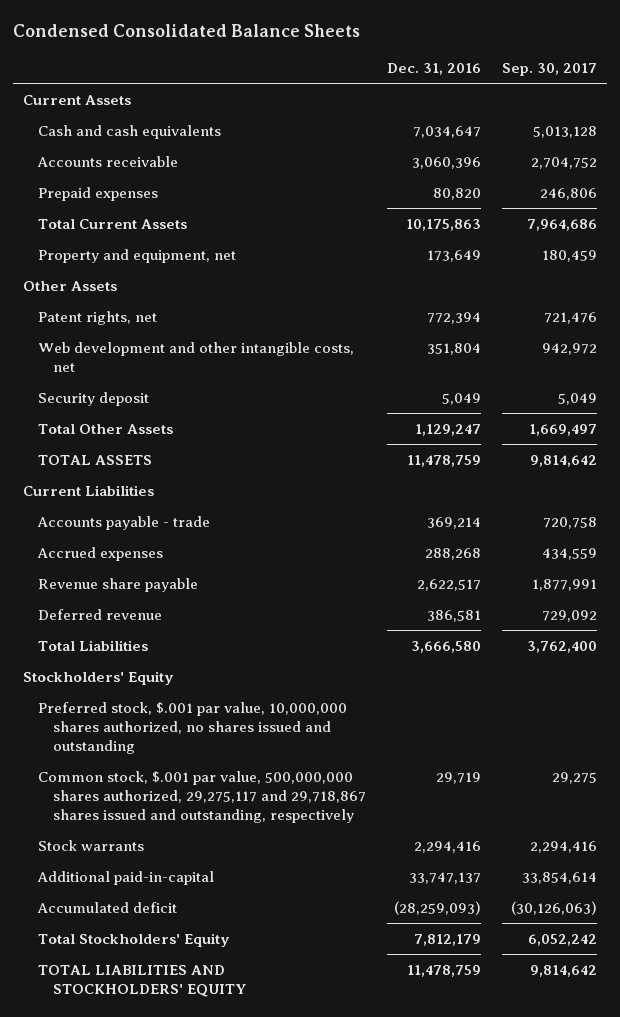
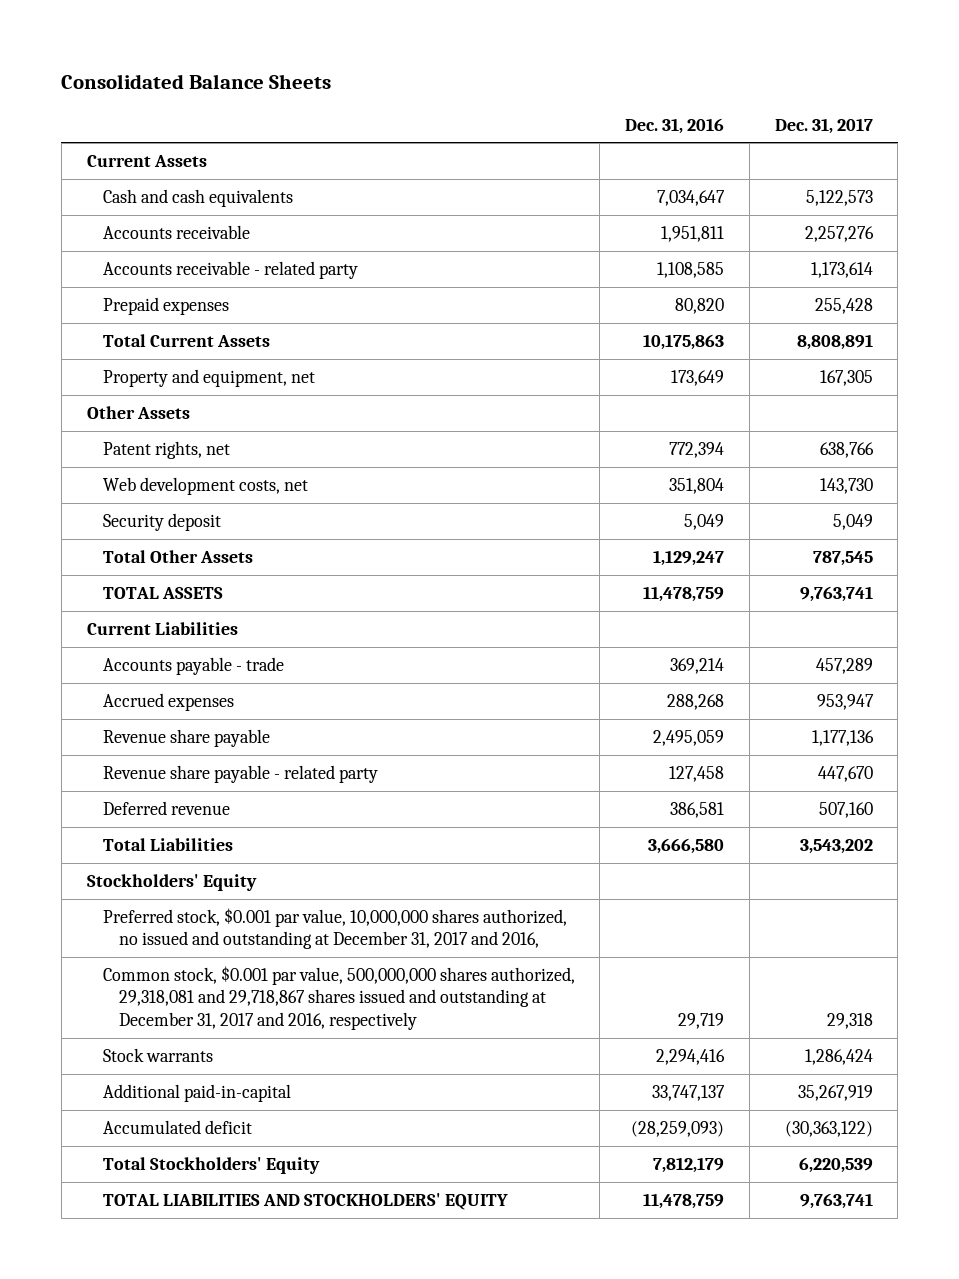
[13,23,361,37] Condensed Consolidated Balance Sheets -> [61,73,332,89] Consolidated Balance Sheets
[501,62,597,76] Sep. 30, 2017 -> none
none -> [774,117,873,134] Dec. 31, 2017
[411,156,481,169] 3,060,396 -> [661,225,725,242] 1,951,811
none -> [102,260,358,279] Accounts receivable - related party
[38,341,355,372] Web development and other intangible costs, net -> [102,476,308,495] Web development costs, net
[416,578,481,591] 2,622,517 -> [653,729,725,746] 2,495,059
none -> [102,764,378,783] Revenue share payable - related party
[38,701,348,754] Preferred stock, $.001 par value, 10,000,000 shares authorized, no shares issued and outstanding -> [102,907,567,950] Preferred stock, $0.001 par value, 10,000,000 shares authorized, no issued and outstanding at December 31, 2017 and 2016,
[38,770,367,823] Common stock, $.001 par value, 500,000,000 shares authorized, 29,275,117 and 29,718,867 shares issued and outstanding, respectively -> [102,965,575,1030] Common stock, $0.001 par value, 500,000,000 shares authorized, 29,318,081 and 29,718,867 shares issued and outstanding at December 31, 2017 and 2016, respectively

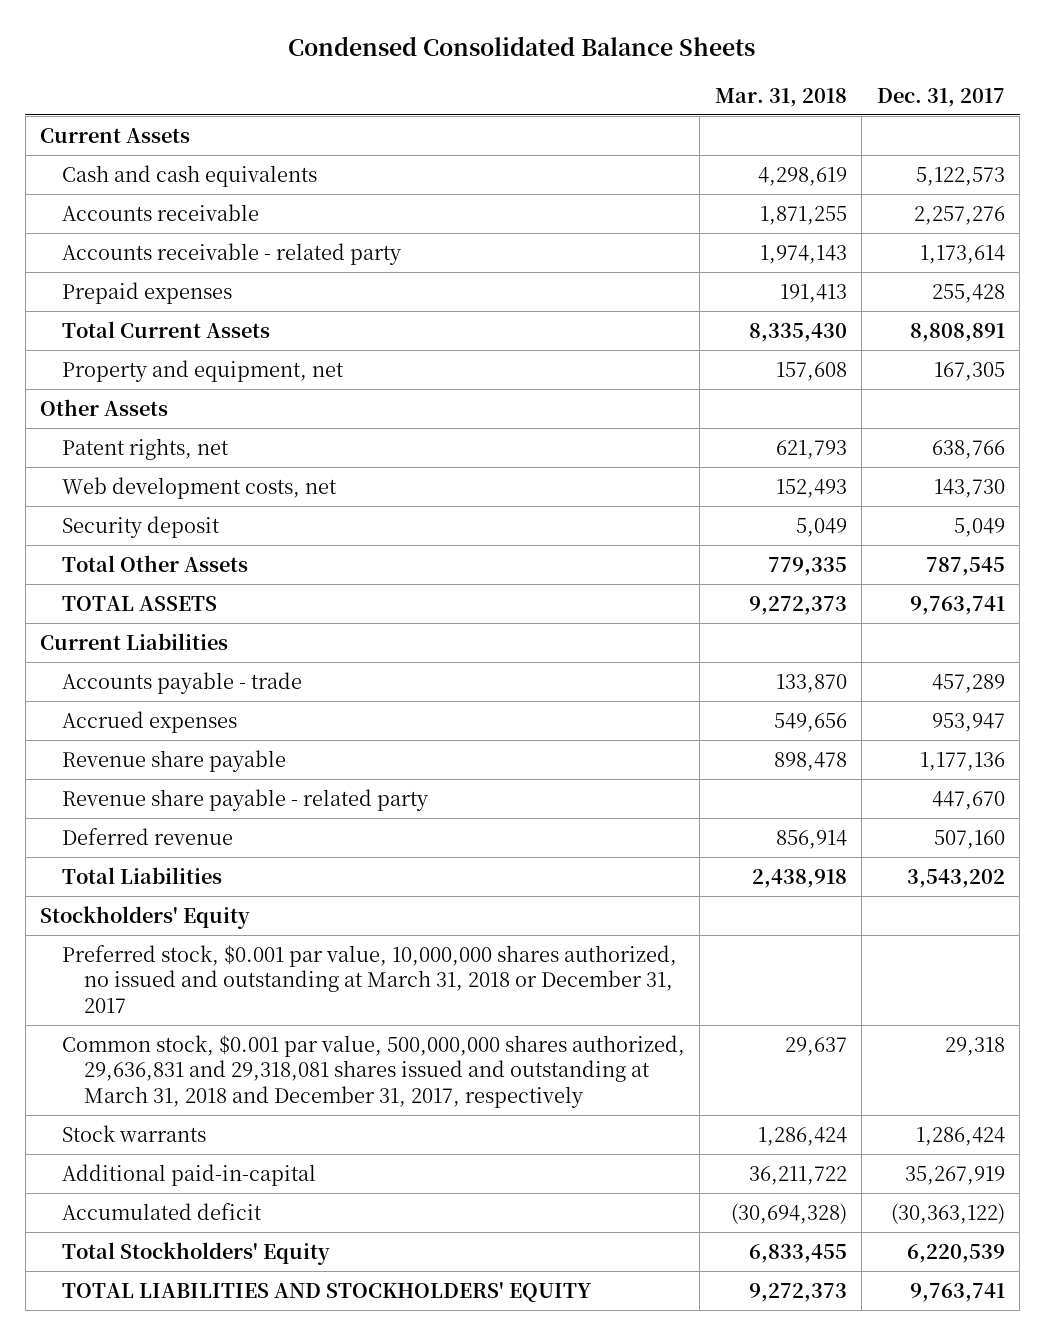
[61,73,332,89] Consolidated Balance Sheets -> [288,36,756,57] Condensed Consolidated Balance Sheets
[625,117,725,134] Dec. 31, 2016 -> none
none -> [714,87,847,107] Mar. 31, 2018
[102,907,567,950] Preferred stock, $0.001 par value, 10,000,000 shares authorized, no issued and outstanding at December 31, 2017 and 2016, -> [62,944,678,1014] Preferred stock, $0.001 par value, 10,000,000 shares authorized, no issued and outstanding at March 31, 2018 or December 31, 2017
[102,965,575,1030] Common stock, $0.001 par value, 500,000,000 shares authorized, 29,318,081 and 29,718,867 shares issued and outstanding at December 31, 2017 and 2016, respectively -> [62,1034,686,1109] Common stock, $0.001 par value, 500,000,000 shares authorized, 29,636,831 and 29,318,081 shares issued and outstanding at March 31, 2018 and December 31, 2017, respectively

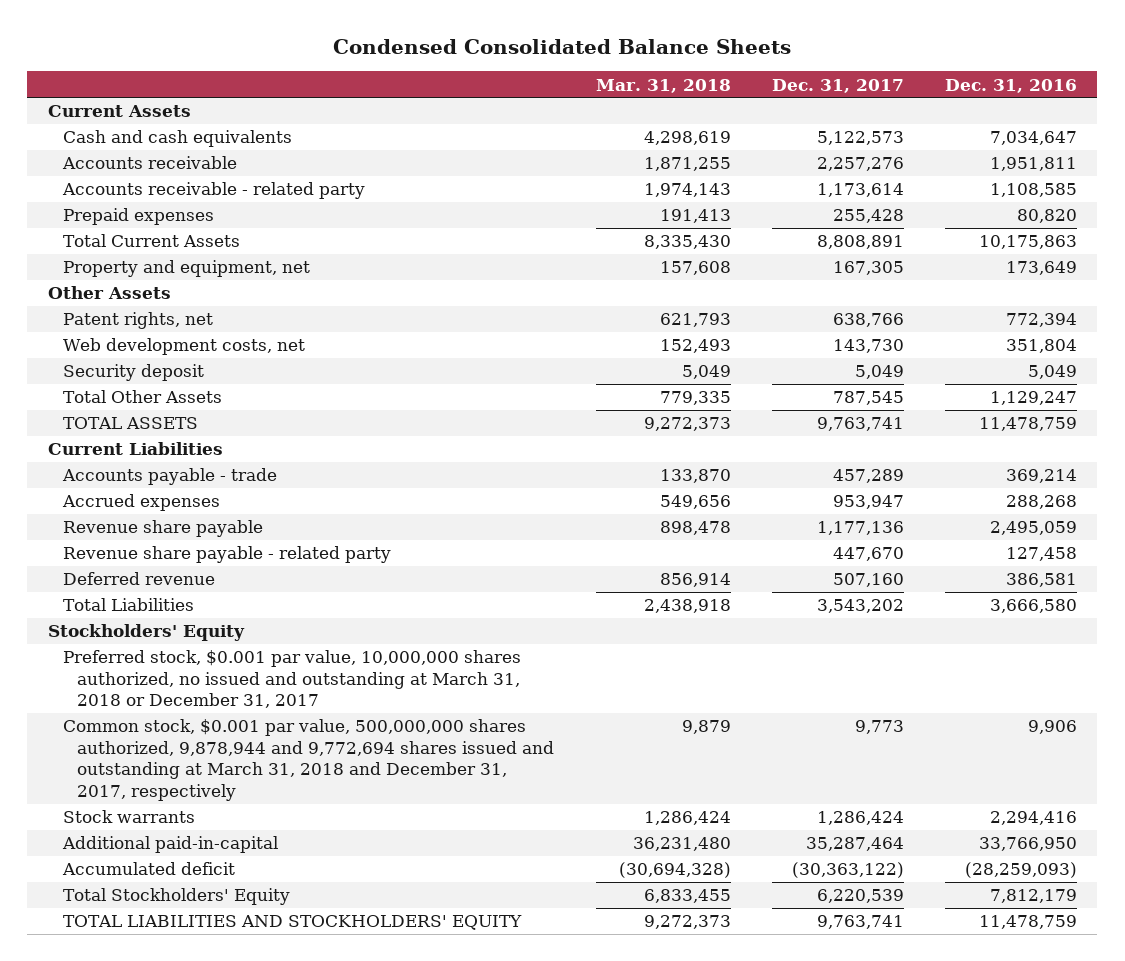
none -> [944,78,1077,93] Dec. 31, 2016
[62,1034,686,1109] Common stock, $0.001 par value, 500,000,000 shares authorized, 29,636,831 and 29,318,081 shares issued and outstanding at March 31, 2018 and December 31, 2017, respectively -> [62,719,555,802] Common stock, $0.001 par value, 500,000,000 shares authorized, 9,878,944 and 9,772,694 shares issued and outstanding at March 31, 2018 and December 31, 2017, respectively
[784,1036,847,1056] 29,637 -> [681,720,731,735] 9,879
[944,1036,1005,1056] 29,318 -> [854,720,904,735] 9,773
[748,1165,847,1185] 36,211,722 -> [632,837,731,852] 36,231,480
[904,1165,1005,1185] 35,267,919 -> [805,837,904,852] 35,287,464

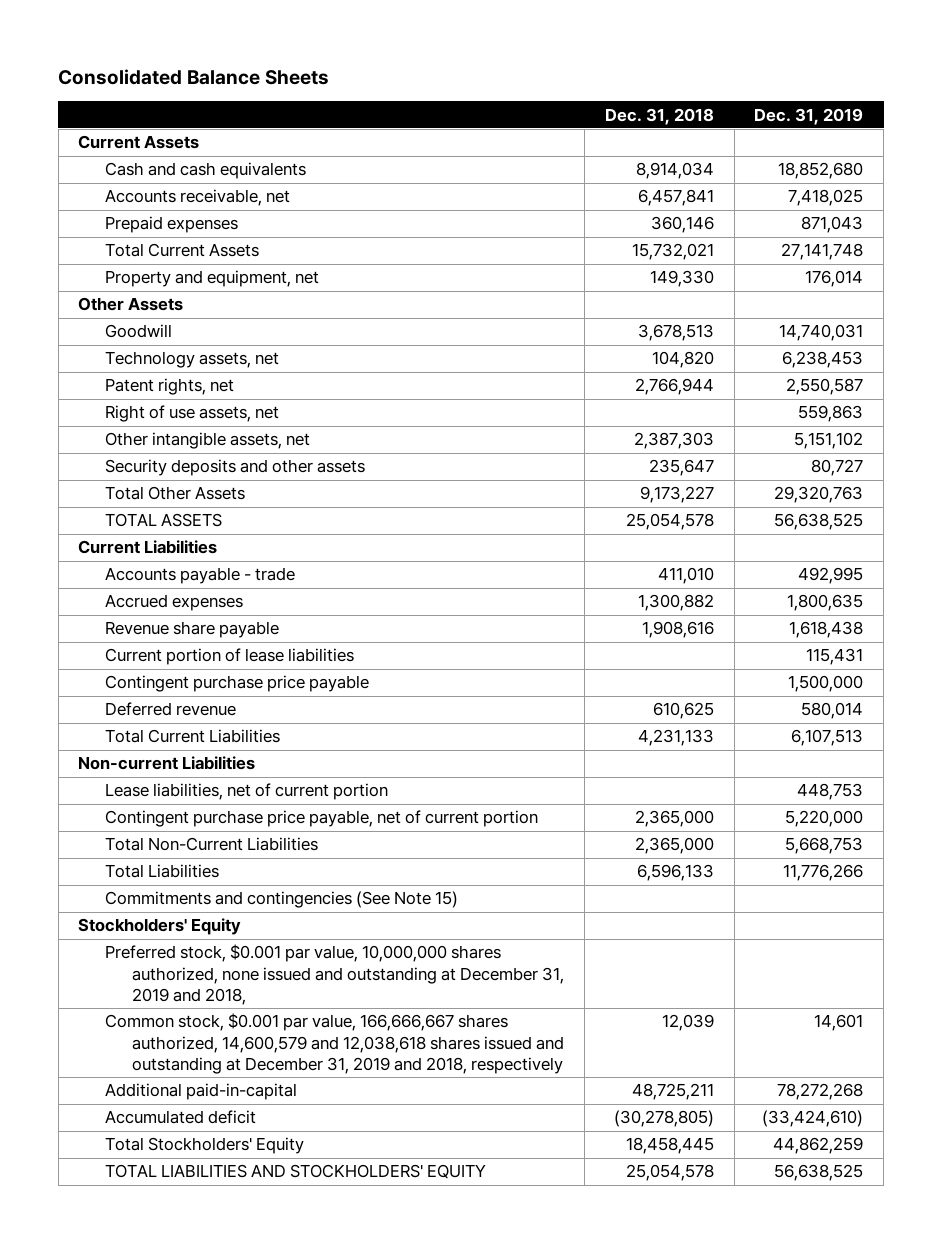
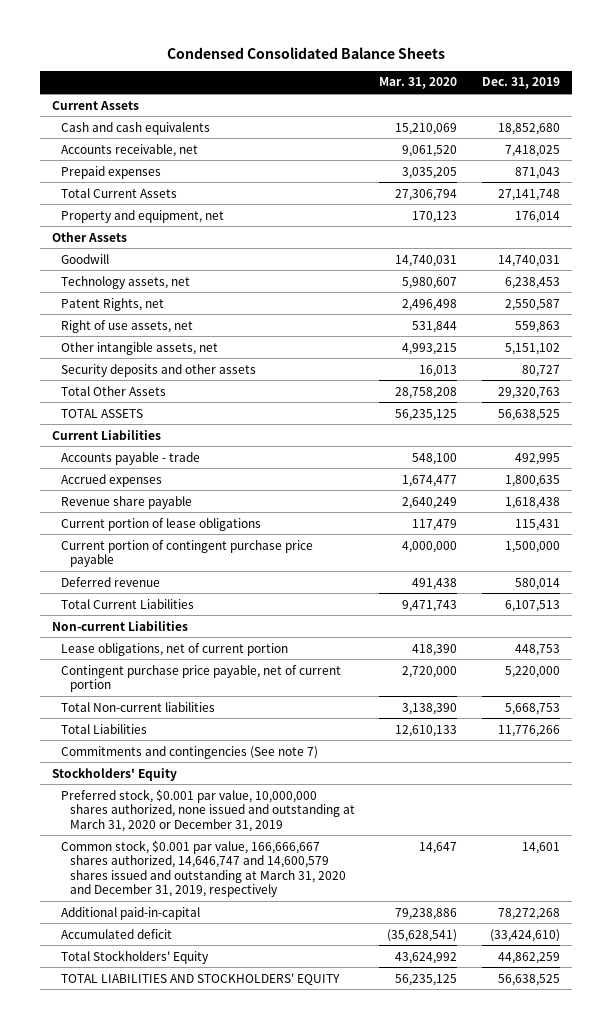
[58,69,330,86] Consolidated Balance Sheets -> [166,46,445,59] Condensed Consolidated Balance Sheets
[604,107,714,125] Dec. 31, 2018 -> none
none -> [379,77,458,90] Mar. 31, 2020
[105,378,235,396] Patent rights, net -> [61,297,165,311] Patent Rights, net
[105,648,355,666] Current portion of lease liabilities -> [61,517,262,531] Current portion of lease obligations
[105,675,370,693] Contingent purchase price payable -> [61,539,314,568] Current portion of contingent purchase price payable
[105,783,389,801] Lease liabilities, net of current portion -> [61,642,289,656] Lease obligations, net of current portion
[105,837,319,852] Total Non-Current Liabilities -> [61,701,216,712] Total Non-current liabilities
[105,891,459,909] Commitments and contingencies (See Note 15) -> [61,745,319,759] Commitments and contingencies (See note 7)
[105,944,565,1006] Preferred stock, $0.001 par value, 10,000,000 shares authorized, none issued and outstanding at December 31, 2019 and 2018, -> [61,788,356,832] Preferred stock, $0.001 par value, 10,000,000 shares authorized, none issued and outstanding at March 31, 2020 or December 31, 2019
[105,1013,565,1075] Common stock, $0.001 par value, 166,666,667 shares authorized, 14,600,579 and 12,038,618 shares issued and outstanding at December 31, 2019 and 2018, respectively -> [61,839,347,898] Common stock, $0.001 par value, 166,666,667 shares authorized, 14,646,747 and 14,600,579 shares issued and outstanding at March 31, 2020 and December 31, 2019, respectively

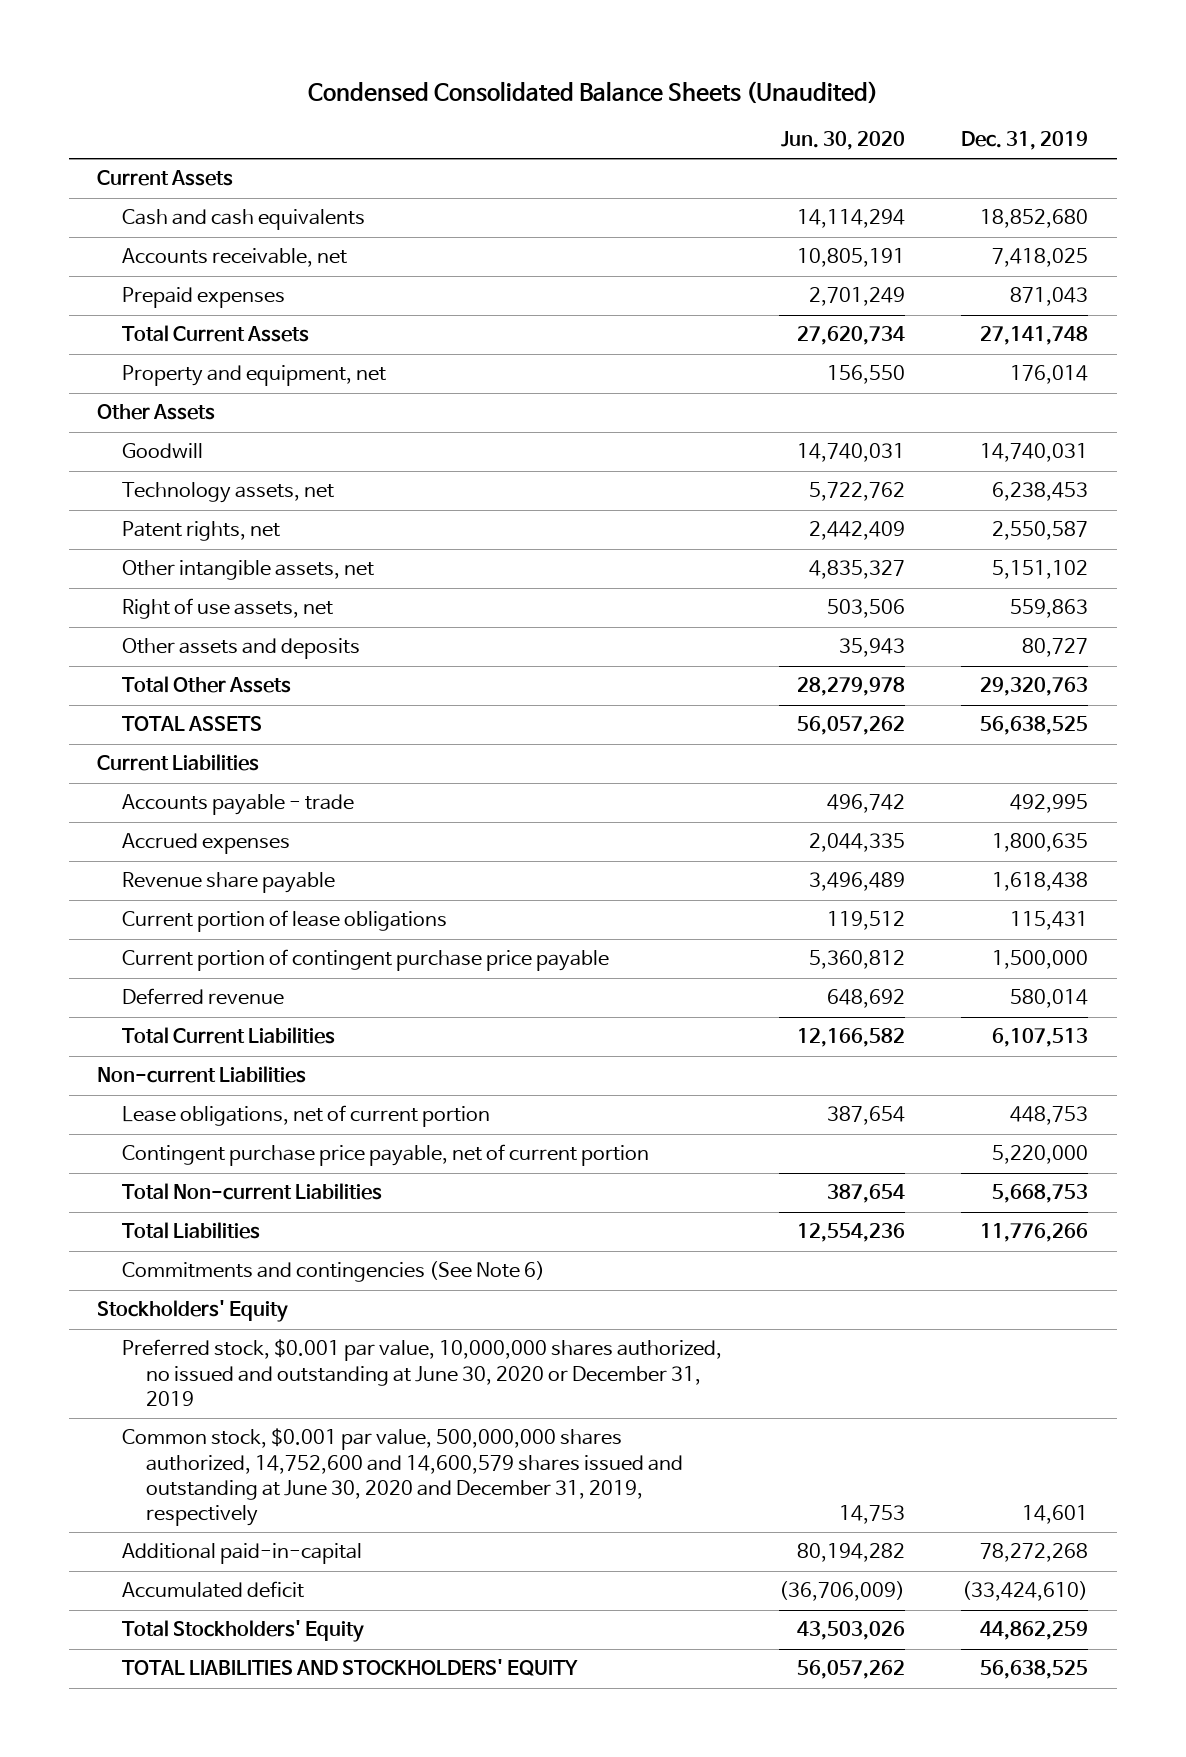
[166,46,445,59] Condensed Consolidated Balance Sheets -> [307,80,878,104] Condensed Consolidated Balance Sheets (Unaudited)
[379,77,458,90] Mar. 31, 2020 -> none
none -> [780,131,905,151] Jun. 30, 2020
[61,297,165,311] Patent Rights, net -> [121,521,280,542] Patent rights, net
[61,319,194,333] Right of use assets, net -> [121,598,333,620] Right of use assets, net
[61,363,257,377] Security deposits and other assets -> [121,638,360,660] Other assets and deposits
[61,701,216,712] Total Non-current liabilities -> [121,1183,382,1201] Total Non-current Liabilities
[61,745,319,759] Commitments and contingencies (See note 7) -> [121,1261,545,1283] Commitments and contingencies (See Note 6)
[61,788,356,832] Preferred stock, $0.001 par value, 10,000,000 shares authorized, none issued and outstanding at March 31, 2020 or December 31, 2019 -> [121,1339,722,1406] Preferred stock, $0.001 par value, 10,000,000 shares authorized, no issued and outstanding at June 30, 2020 or December 31, 2019
[61,839,347,898] Common stock, $0.001 par value, 166,666,667 shares authorized, 14,646,747 and 14,600,579 shares issued and outstanding at March 31, 2020 and December 31, 2019, respectively -> [121,1428,683,1527] Common stock, $0.001 par value, 500,000,000 shares authorized, 14,752,600 and 14,600,579 shares issued and outstanding at June 30, 2020 and December 31, 2019, respectively

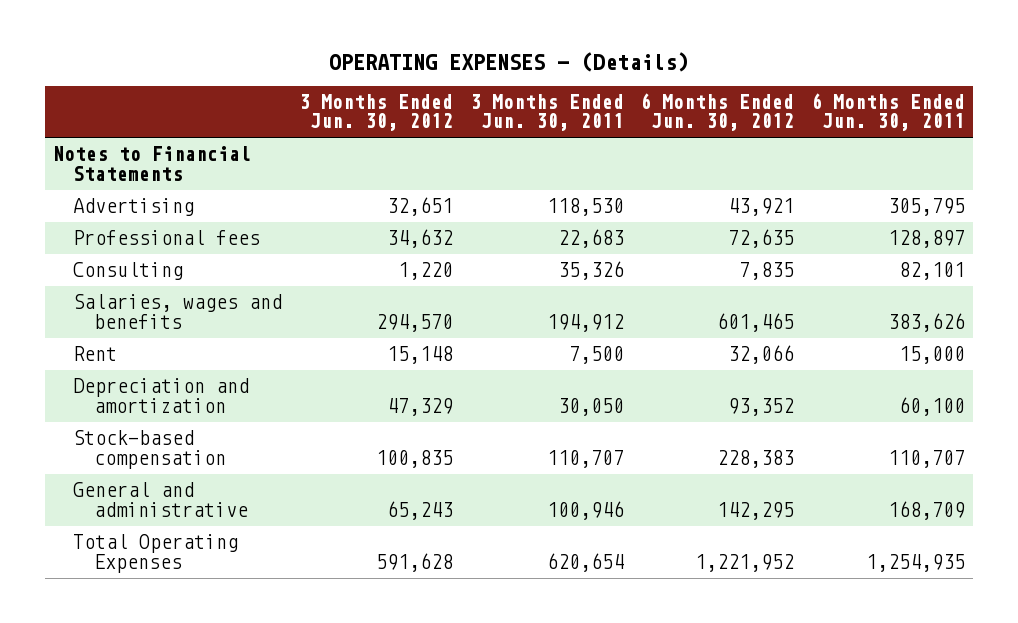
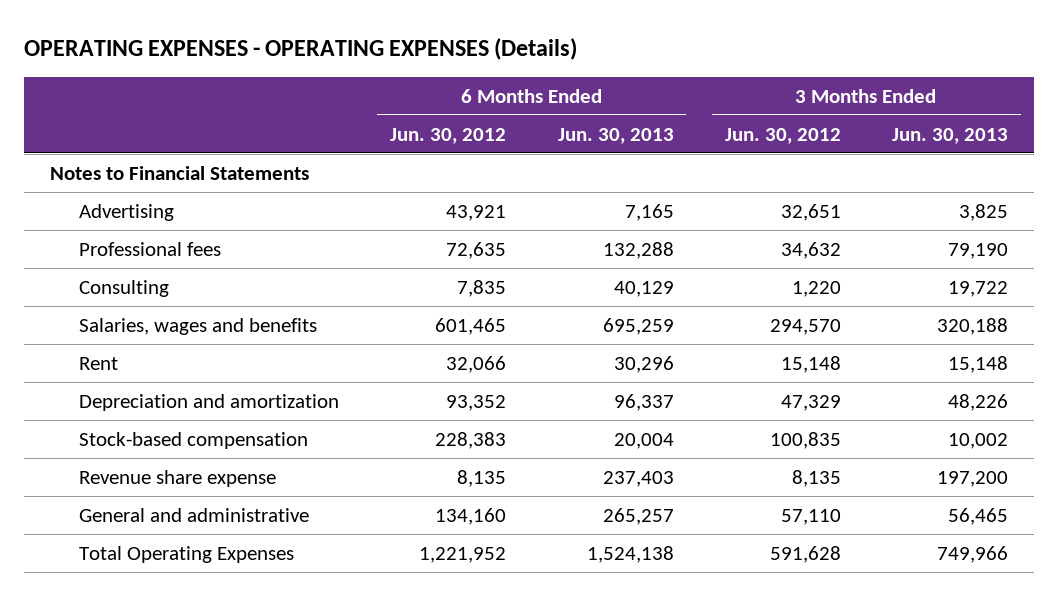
[329,51,690,72] OPERATING EXPENSES - (Details) -> [24,38,578,61] OPERATING EXPENSES - OPERATING EXPENSES (Details)
[469,93,624,132] 3 Months Ended Jun. 30, 2011 -> none
[810,92,965,132] 6 Months Ended Jun. 30, 2011 -> none
none -> [557,127,674,144] Jun. 30, 2013
none -> [892,127,1009,144] Jun. 30, 2013
none -> [79,469,277,487] Revenue share expense
[387,500,454,520] 65,243 -> [780,508,841,525] 57,110
[717,501,795,520] 142,295 -> [435,507,507,525] 134,160

